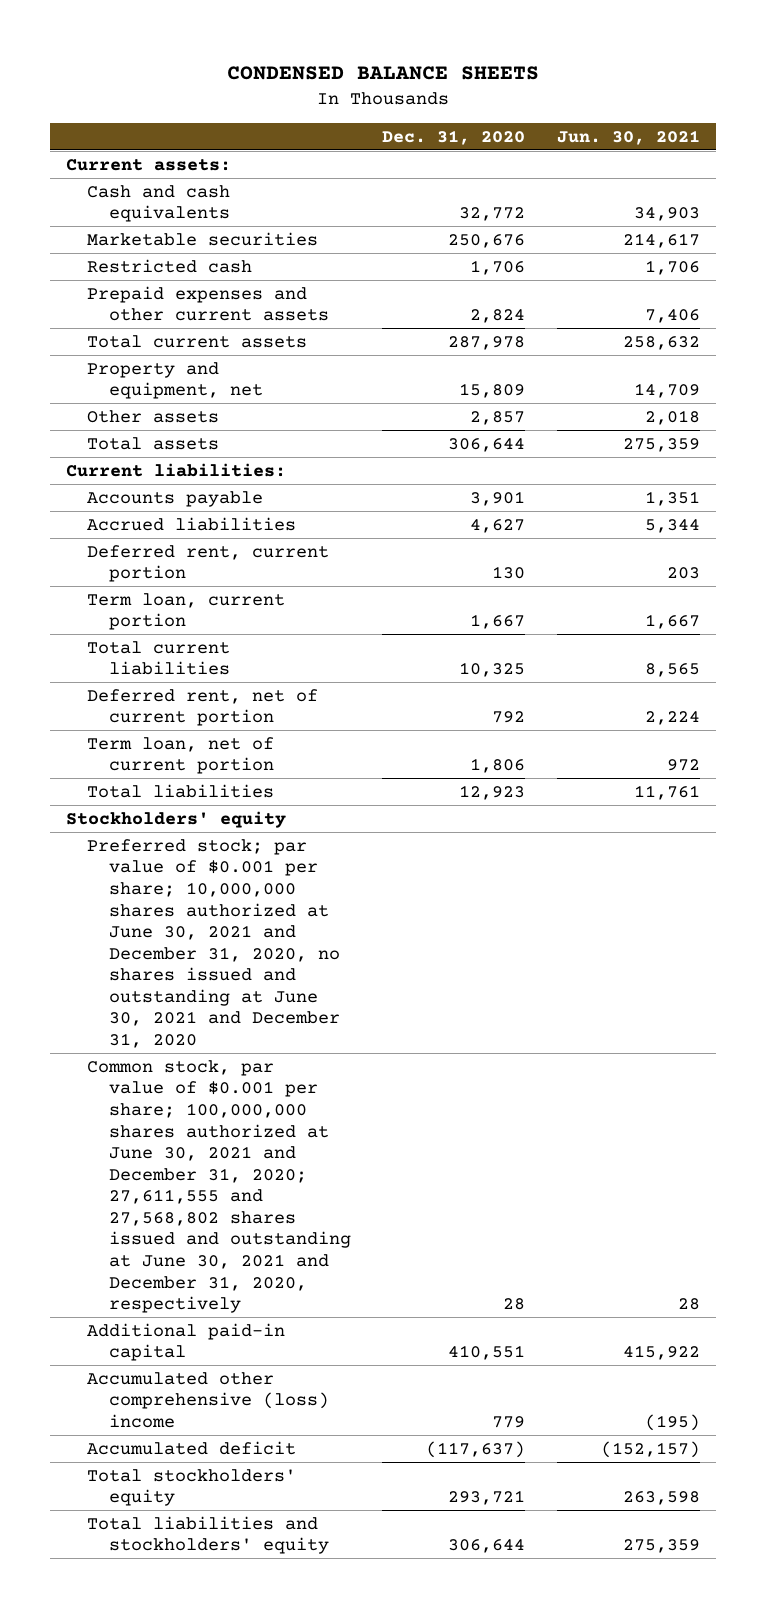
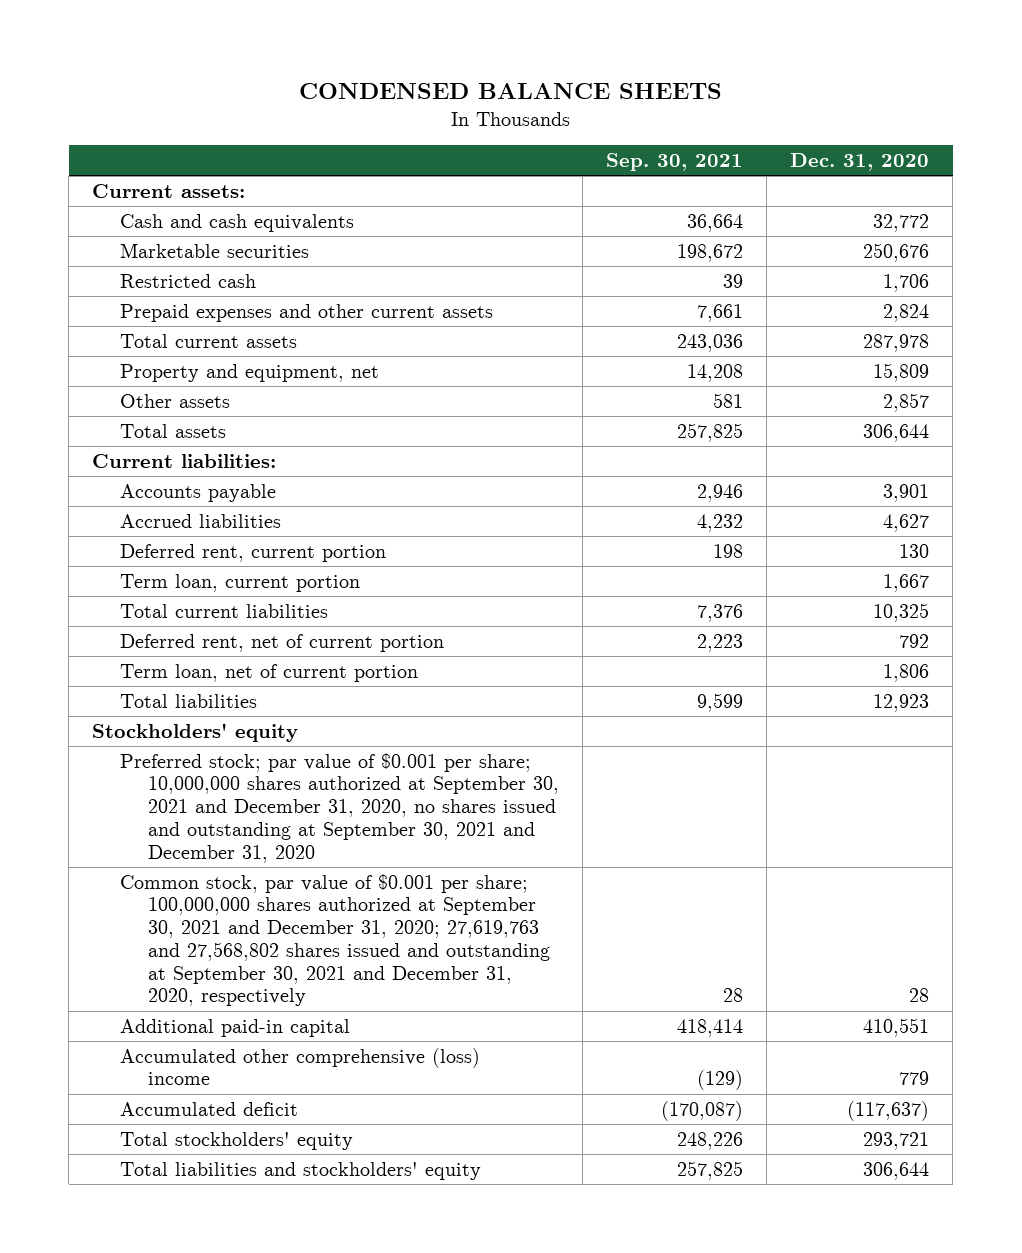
[557,129,701,145] Jun. 30, 2021 -> none
none -> [606,153,744,172] Sep. 30, 2021
[87,838,340,1049] Preferred stock; par value of $0.001 per share; 10,000,000 shares authorized at June 30, 2021 and December 31, 2020, no shares issued and outstanding at June 30, 2021 and December 31, 2020 -> [120,752,559,863] Preferred stock; par value of $0.001 per share; 10,000,000 shares authorized at September 30, 2021 and December 31, 2020, no shares issued and outstanding at September 30, 2021 and December 31, 2020
[87,1059,351,1314] Common stock, par value of $0.001 per share; 100,000,000 shares authorized at June 30, 2021 and December 31, 2020; 27,611,555 and 27,568,802 shares issued and outstanding at June 30, 2021 and December 31, 2020, respectively -> [120,873,550,1007] Common stock, par value of $0.001 per share; 100,000,000 shares authorized at September 30, 2021 and December 31, 2020; 27,619,763 and 27,568,802 shares issued and outstanding at September 30, 2021 and December 31, 2020, respectively

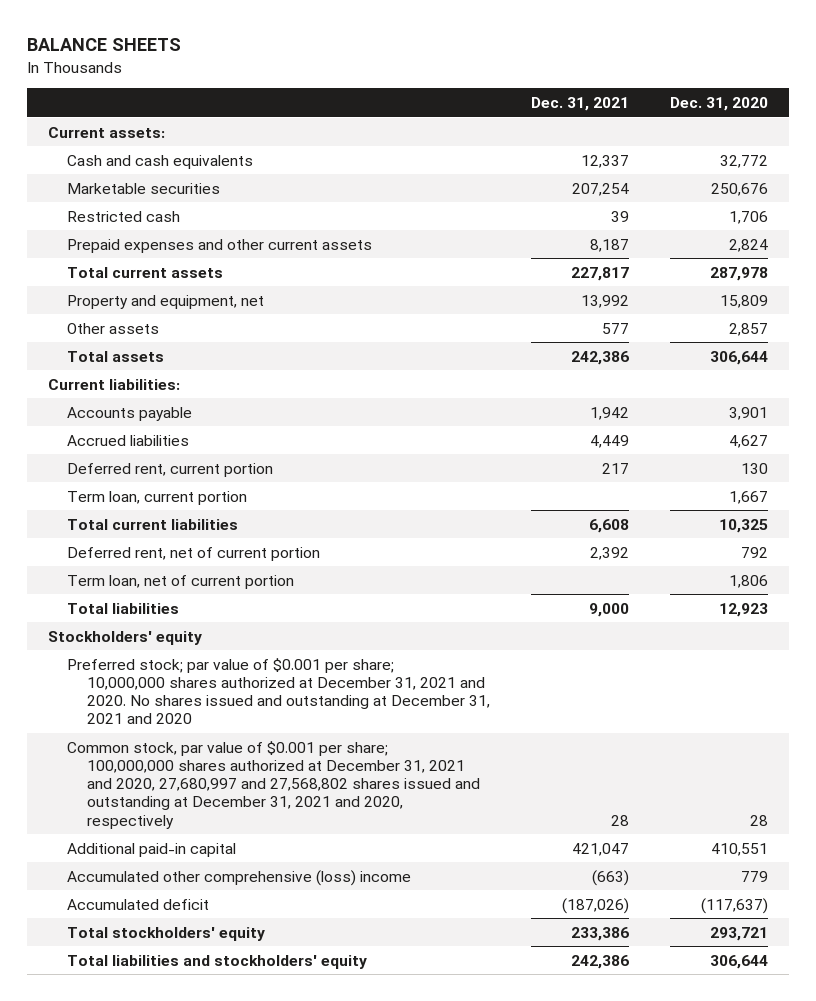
[298,83,722,100] CONDENSED BALANCE SHEETS -> [27,38,182,52] BALANCE SHEETS
[606,153,744,172] Sep. 30, 2021 -> none
none -> [531,97,630,112] Dec. 31, 2021
[120,752,559,863] Preferred stock; par value of $0.001 per share; 10,000,000 shares authorized at September 30, 2021 and December 31, 2020, no shares issued and outstanding at September 30, 2021 and December 31, 2020 -> [67,657,491,725] Preferred stock; par value of $0.001 per share; 10,000,000 shares authorized at December 31, 2021 and 2020. No shares issued and outstanding at December 31, 2021 and 2020
[120,873,550,1007] Common stock, par value of $0.001 per share; 100,000,000 shares authorized at September 30, 2021 and December 31, 2020; 27,619,763 and 27,568,802 shares issued and outstanding at September 30, 2021 and December 31, 2020, respectively -> [67,740,481,829] Common stock, par value of $0.001 per share; 100,000,000 shares authorized at December 31, 2021 and 2020, 27,680,997 and 27,568,802 shares issued and outstanding at December 31, 2021 and 2020, respectively

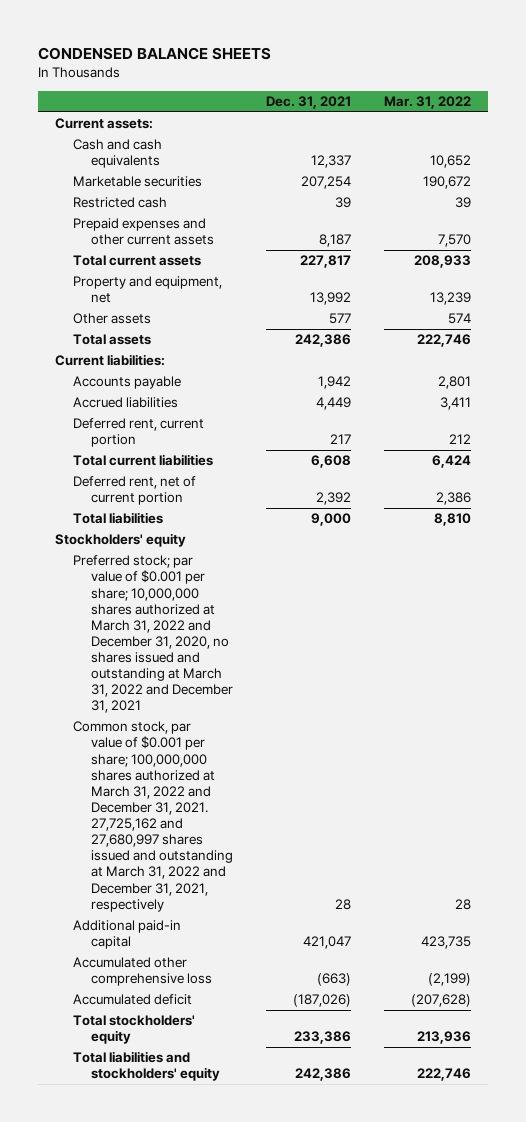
[27,38,182,52] BALANCE SHEETS -> [38,47,272,61] CONDENSED BALANCE SHEETS
[670,97,769,112] Dec. 31, 2020 -> none
none -> [384,95,472,109] Mar. 31, 2022
[67,490,248,505] Term loan, current portion -> none
[67,574,295,589] Term loan, net of current portion -> none
[67,657,491,725] Preferred stock; par value of $0.001 per share; 10,000,000 shares authorized at December 31, 2021 and 2020. No shares issued and outstanding at December 31, 2021 and 2020 -> [73,555,234,714] Preferred stock; par value of $0.001 per share; 10,000,000 shares authorized at March 31, 2022 and December 31, 2020, no shares issued and outstanding at March 31, 2022 and December 31, 2021
[67,740,481,829] Common stock, par value of $0.001 per share; 100,000,000 shares authorized at December 31, 2021 and 2020, 27,680,997 and 27,568,802 shares issued and outstanding at December 31, 2021 and 2020, respectively -> [73,721,234,912] Common stock, par value of $0.001 per share; 100,000,000 shares authorized at March 31, 2022 and December 31, 2021. 27,725,162 and 27,680,997 shares issued and outstanding at March 31, 2022 and December 31, 2021, respectively
[67,869,412,886] Accumulated other comprehensive (loss) income -> [73,957,213,987] Accumulated other comprehensive loss

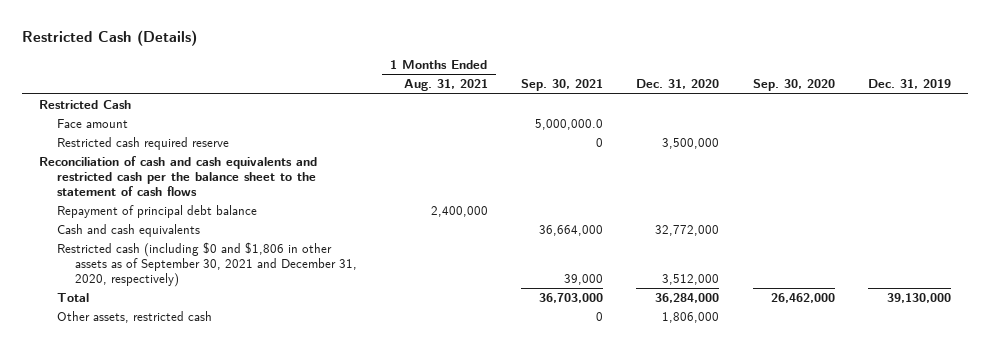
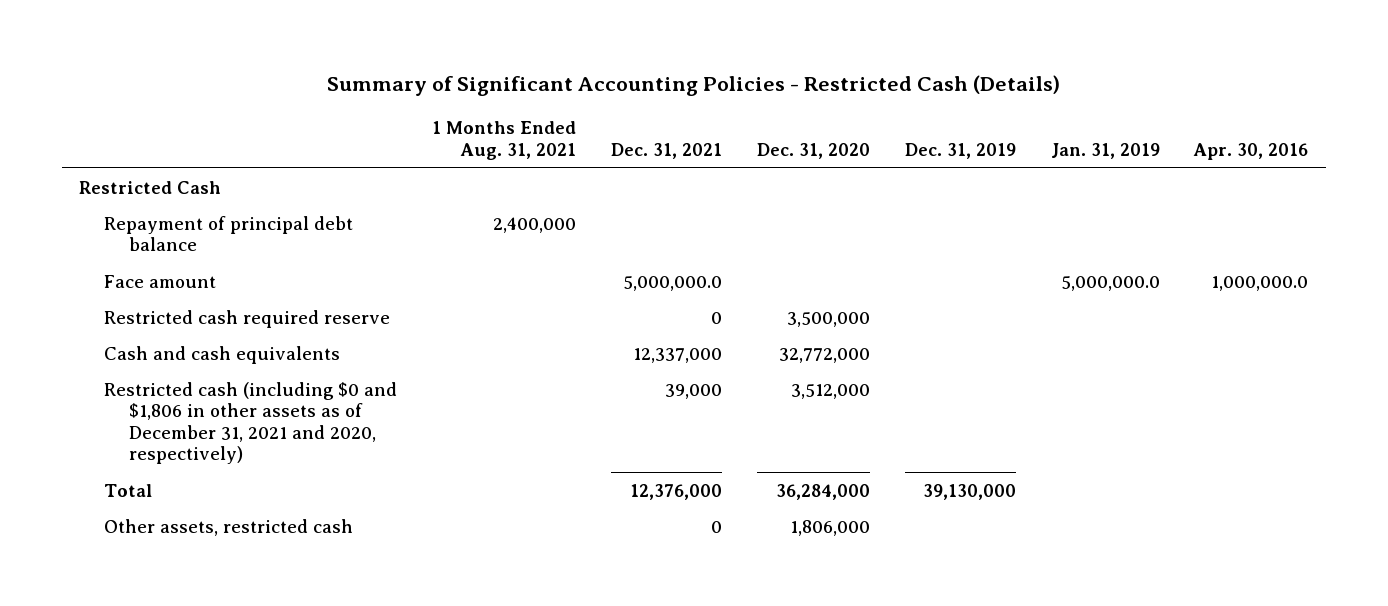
[21,29,197,46] Restricted Cash (Details) -> [326,75,1060,97] Summary of Significant Accounting Policies - Restricted Cash (Details)
[521,79,604,92] Sep. 30, 2021 -> none
[752,79,835,92] Sep. 30, 2020 -> none
none -> [611,142,723,159] Dec. 31, 2021
none -> [1050,142,1160,159] Jan. 31, 2019
none -> [1193,142,1309,160] Apr. 30, 2016
[56,205,257,219] Repayment of principal debt balance -> [104,215,354,252] Repayment of principal debt balance
[38,156,317,196] Reconciliation of cash and cash equivalents and restricted cash per the balance sheet to the statement of cash flows -> none
[56,242,358,287] Restricted cash (including $0 and $1,806 in other assets as of September 30, 2021 and December 31, 2020, respectively) -> [104,381,398,465] Restricted cash (including $0 and $1,806 in other assets as of December 31, 2021 and 2020, respectively)

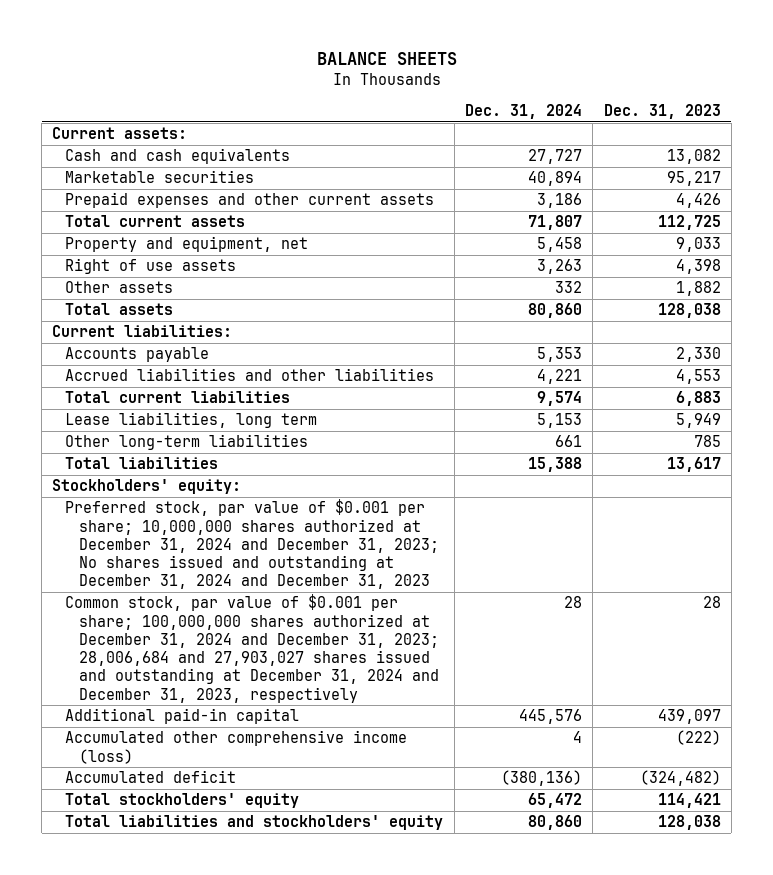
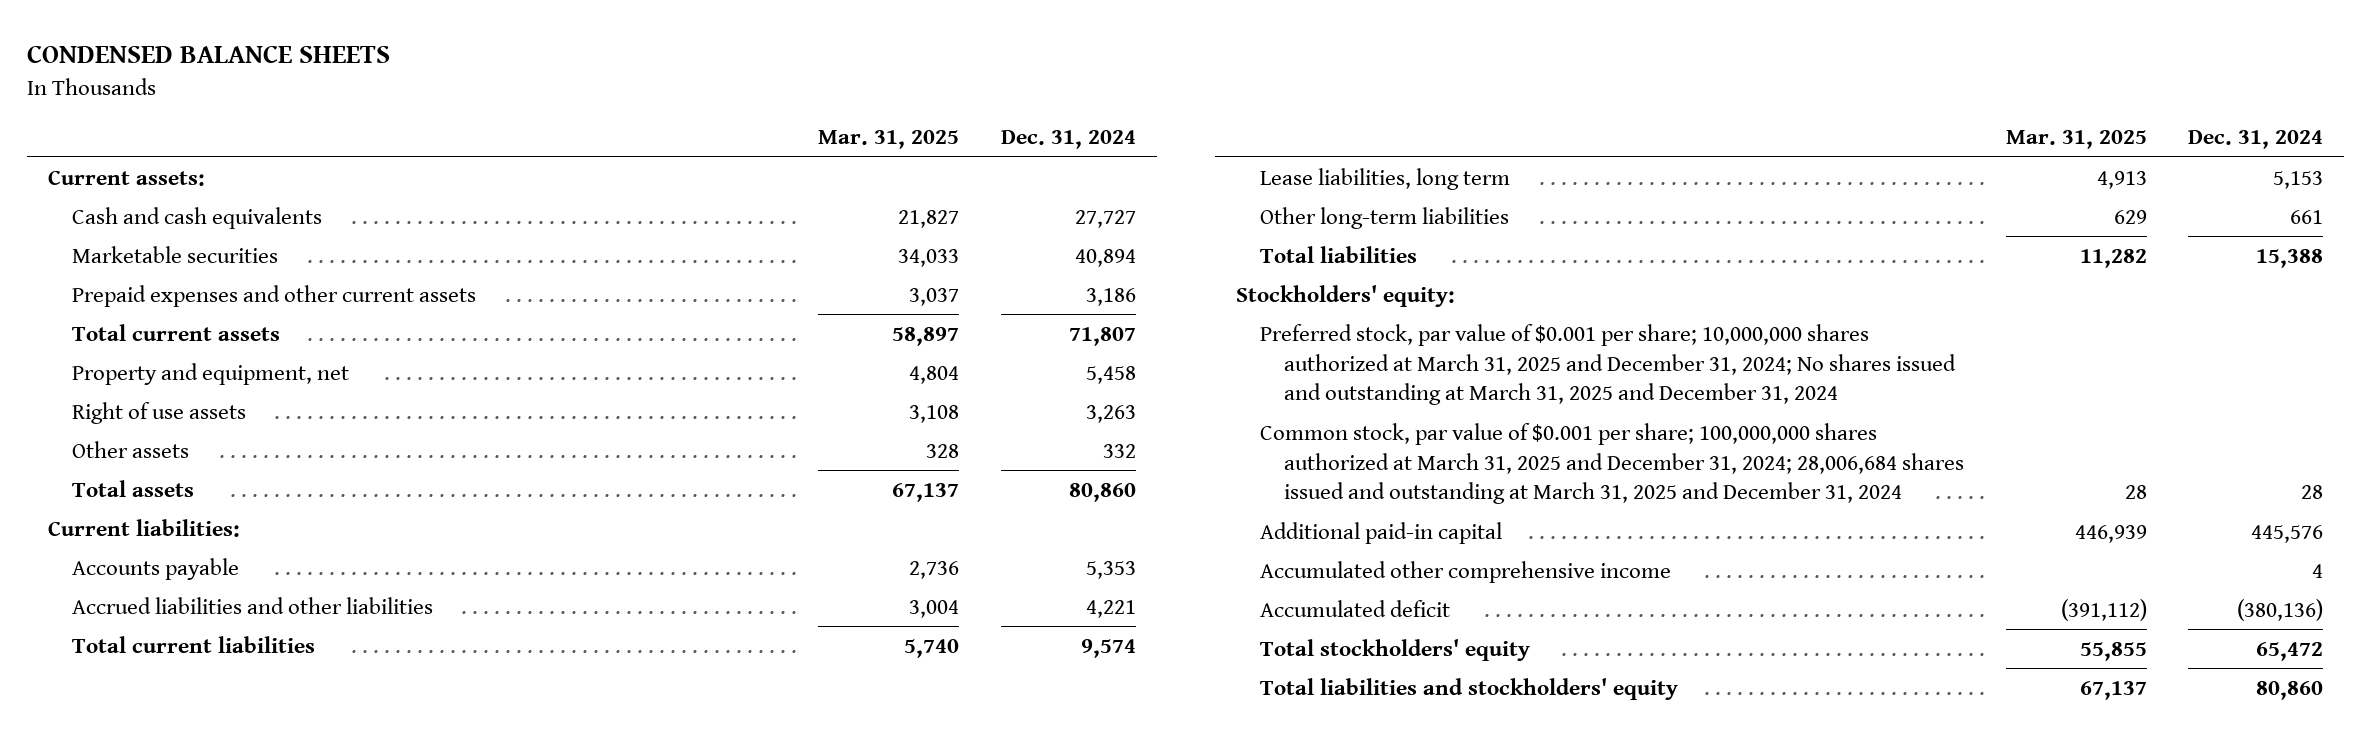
[316,51,457,65] BALANCE SHEETS -> [27,45,391,64] CONDENSED BALANCE SHEETS
[603,104,721,120] Dec. 31, 2023 -> none
none -> [818,130,960,150] Mar. 31, 2025
[65,499,439,590] Preferred stock, par value of $0.001 per share; 10,000,000 shares authorized at December 31, 2024 and December 31, 2023; No shares issued and outstanding at December 31, 2024 and December 31, 2023 -> [1259,323,1956,406] Preferred stock, par value of $0.001 per share; 10,000,000 shares authorized at March 31, 2025 and December 31, 2024; No shares issued and outstanding at March 31, 2025 and December 31, 2024
[65,594,439,703] Common stock, par value of $0.001 per share; 100,000,000 shares authorized at December 31, 2024 and December 31, 2023; 28,006,684 and 27,903,027 shares issued and outstanding at December 31, 2024 and December 31, 2023, respectively -> [1259,422,1964,505] Common stock, par value of $0.001 per share; 100,000,000 shares authorized at March 31, 2025 and December 31, 2024; 28,006,684 shares issued and outstanding at March 31, 2025 and December 31, 2024
[65,730,408,764] Accumulated other comprehensive income (loss) -> [1259,560,1671,583] Accumulated other comprehensive income

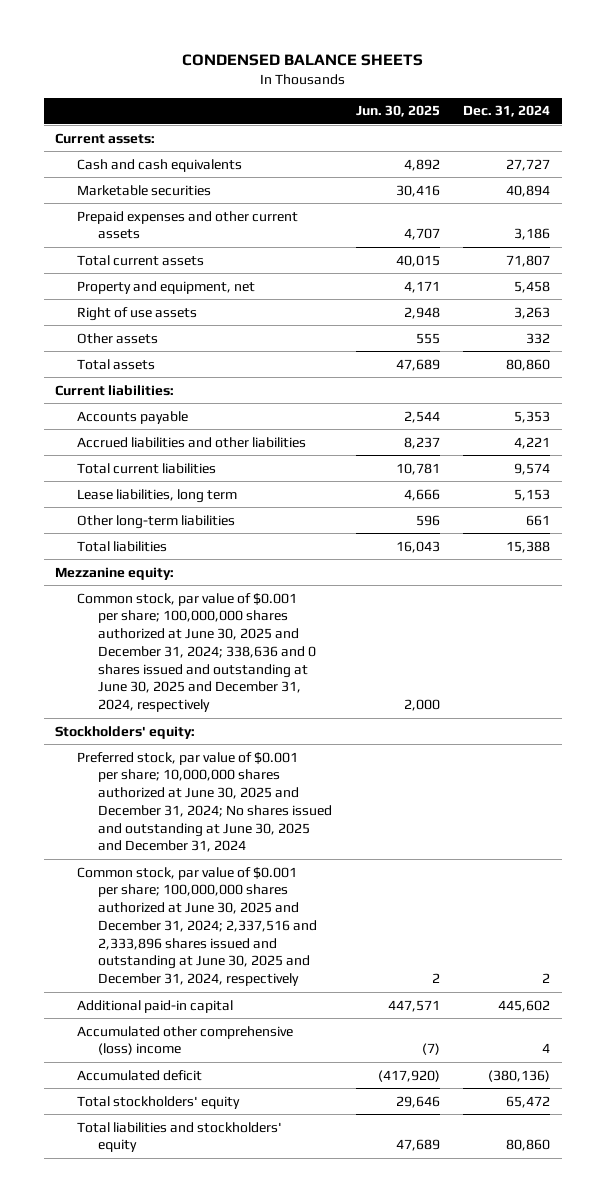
[818,130,960,150] Mar. 31, 2025 -> none
none -> [355,105,440,118] Jun. 30, 2025
none -> [55,566,175,580] Mezzanine equity:
none -> [76,592,317,713] Common stock, par value of $0.001 per share; 100,000,000 shares authorized at June 30, 2025 and December 31, 2024; 338,636 and 0 shares issued and outstanding at June 30, 2025 and December 31, 2024, respectively
[1259,323,1956,406] Preferred stock, par value of $0.001 per share; 10,000,000 shares authorized at March 31, 2025 and December 31, 2024; No shares issued and outstanding at March 31, 2025 and December 31, 2024 -> [76,751,333,853] Preferred stock, par value of $0.001 per share; 10,000,000 shares authorized at June 30, 2025 and December 31, 2024; No shares issued and outstanding at June 30, 2025 and December 31, 2024
[1259,422,1964,505] Common stock, par value of $0.001 per share; 100,000,000 shares authorized at March 31, 2025 and December 31, 2024; 28,006,684 shares issued and outstanding at March 31, 2025 and December 31, 2024 -> [76,866,318,987] Common stock, par value of $0.001 per share; 100,000,000 shares authorized at June 30, 2025 and December 31, 2024; 2,337,516 and 2,333,896 shares issued and outstanding at June 30, 2025 and December 31, 2024, respectively
[2301,485,2324,500] 28 -> [542,973,551,984] 2
[2251,524,2324,543] 445,576 -> [498,999,551,1012] 445,602
[1259,560,1671,583] Accumulated other comprehensive income -> [76,1025,293,1056] Accumulated other comprehensive (loss) income

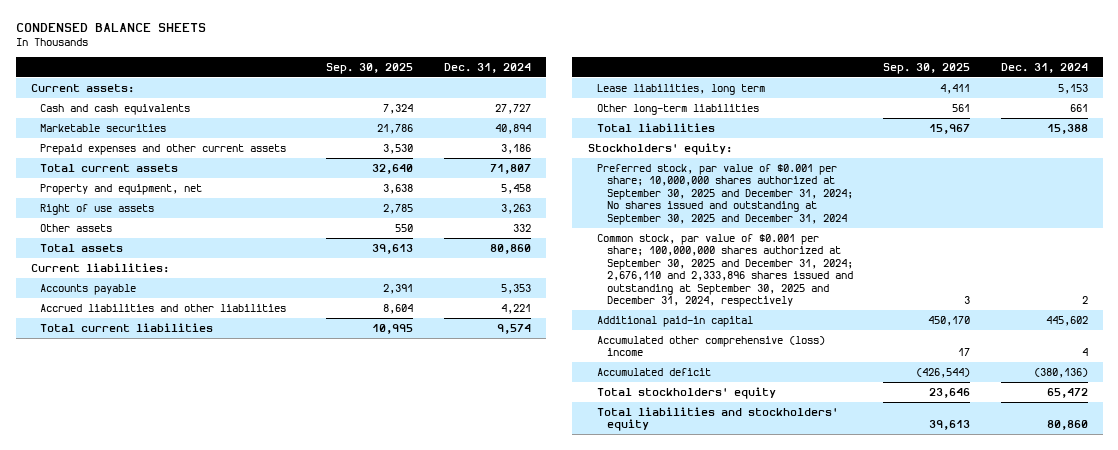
[355,105,440,118] Jun. 30, 2025 -> none
none -> [326,62,414,74] Sep. 30, 2025
[55,566,175,580] Mezzanine equity: -> none
[76,592,317,713] Common stock, par value of $0.001 per share; 100,000,000 shares authorized at June 30, 2025 and December 31, 2024; 338,636 and 0 shares issued and outstanding at June 30, 2025 and December 31, 2024, respectively -> none
[76,751,333,853] Preferred stock, par value of $0.001 per share; 10,000,000 shares authorized at June 30, 2025 and December 31, 2024; No shares issued and outstanding at June 30, 2025 and December 31, 2024 -> [597,164,853,225] Preferred stock, par value of $0.001 per share; 10,000,000 shares authorized at September 30, 2025 and December 31, 2024; No shares issued and outstanding at September 30, 2025 and December 31, 2024
[76,866,318,987] Common stock, par value of $0.001 per share; 100,000,000 shares authorized at June 30, 2025 and December 31, 2024; 2,337,516 and 2,333,896 shares issued and outstanding at June 30, 2025 and December 31, 2024, respectively -> [597,234,853,307] Common stock, par value of $0.001 per share; 100,000,000 shares authorized at September 30, 2025 and December 31, 2024; 2,676,110 and 2,333,896 shares issued and outstanding at September 30, 2025 and December 31, 2024, respectively

